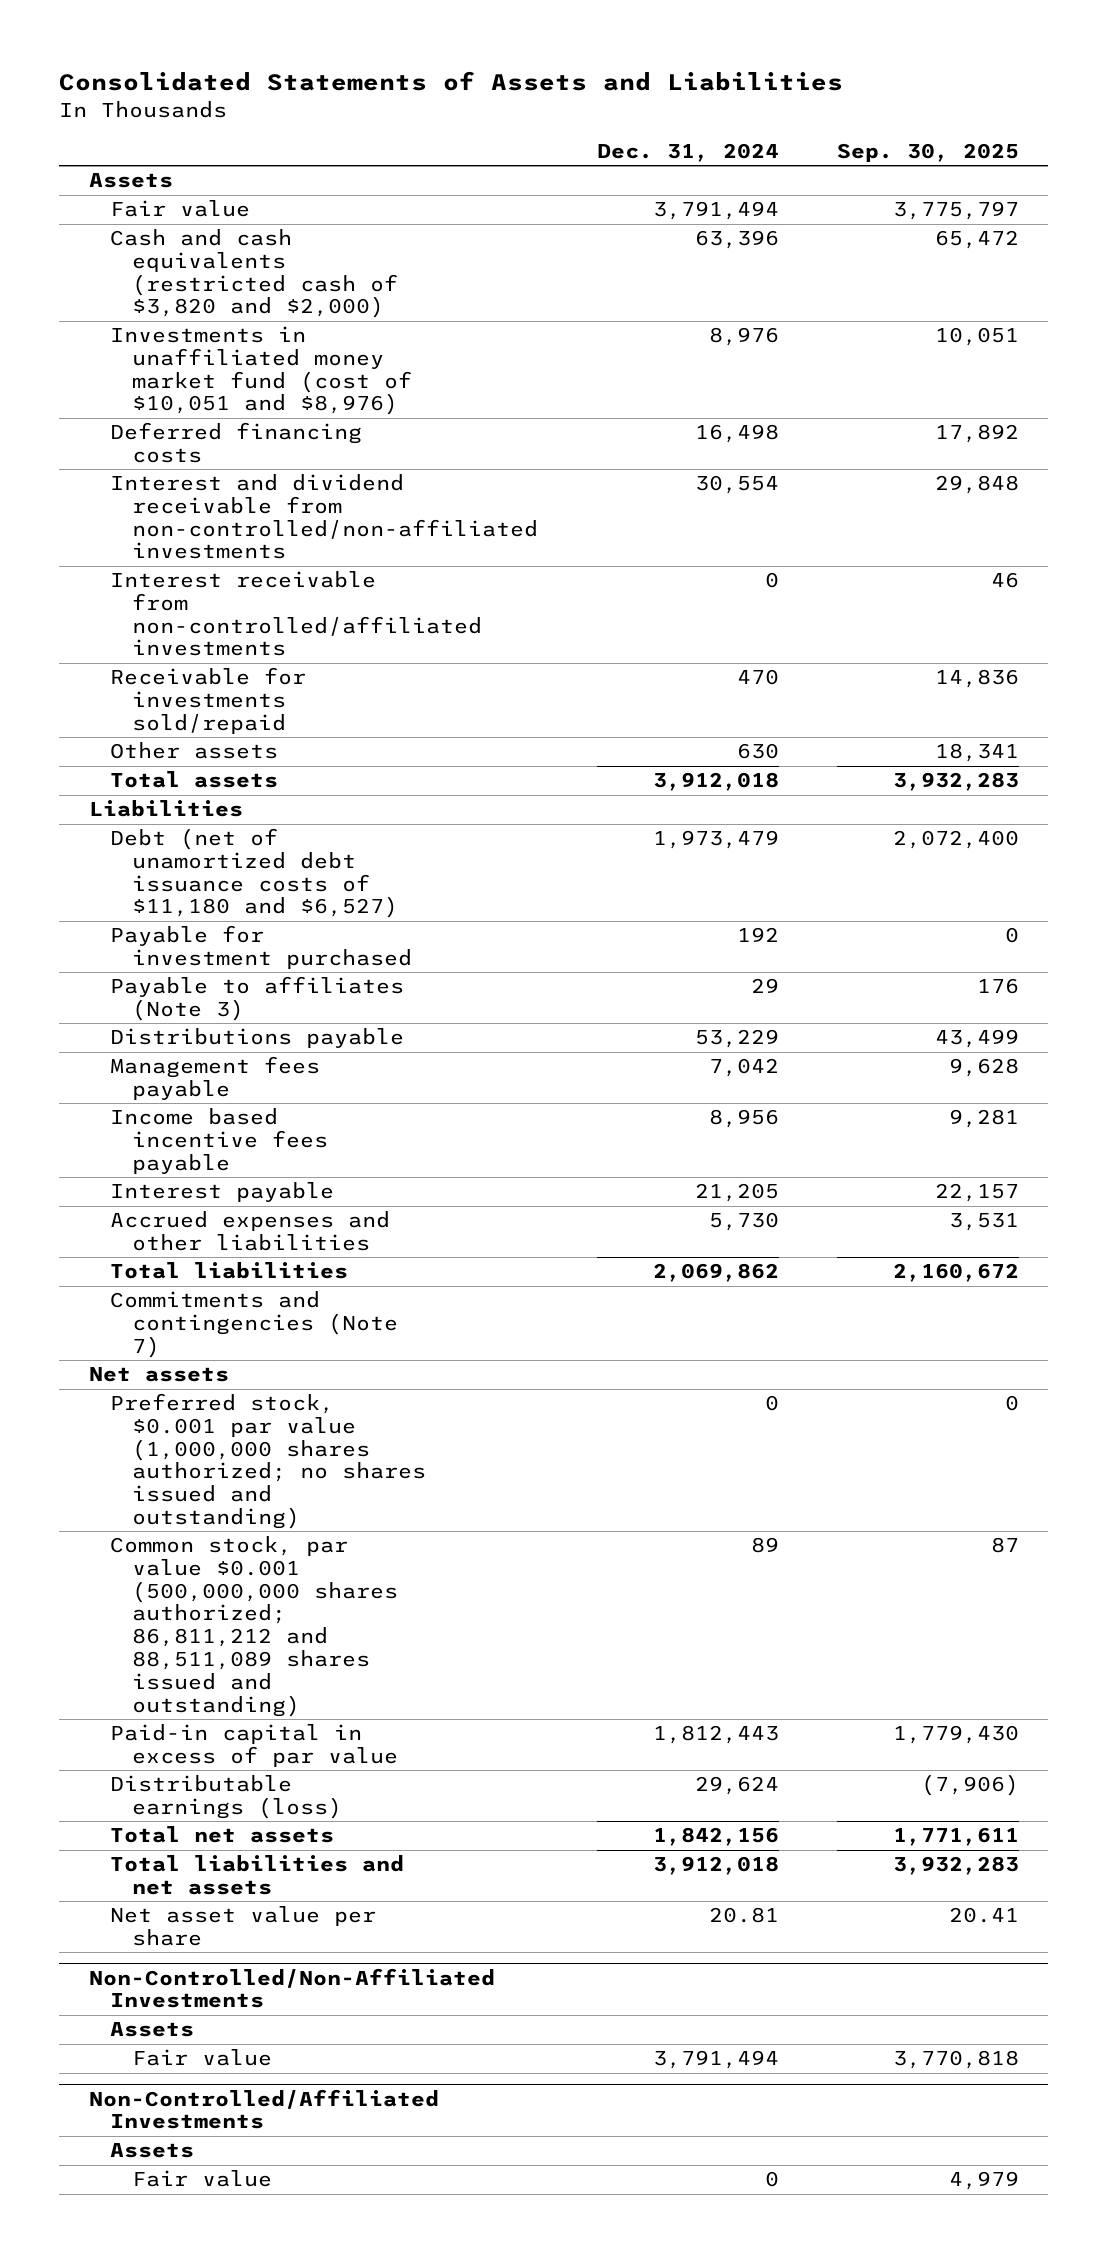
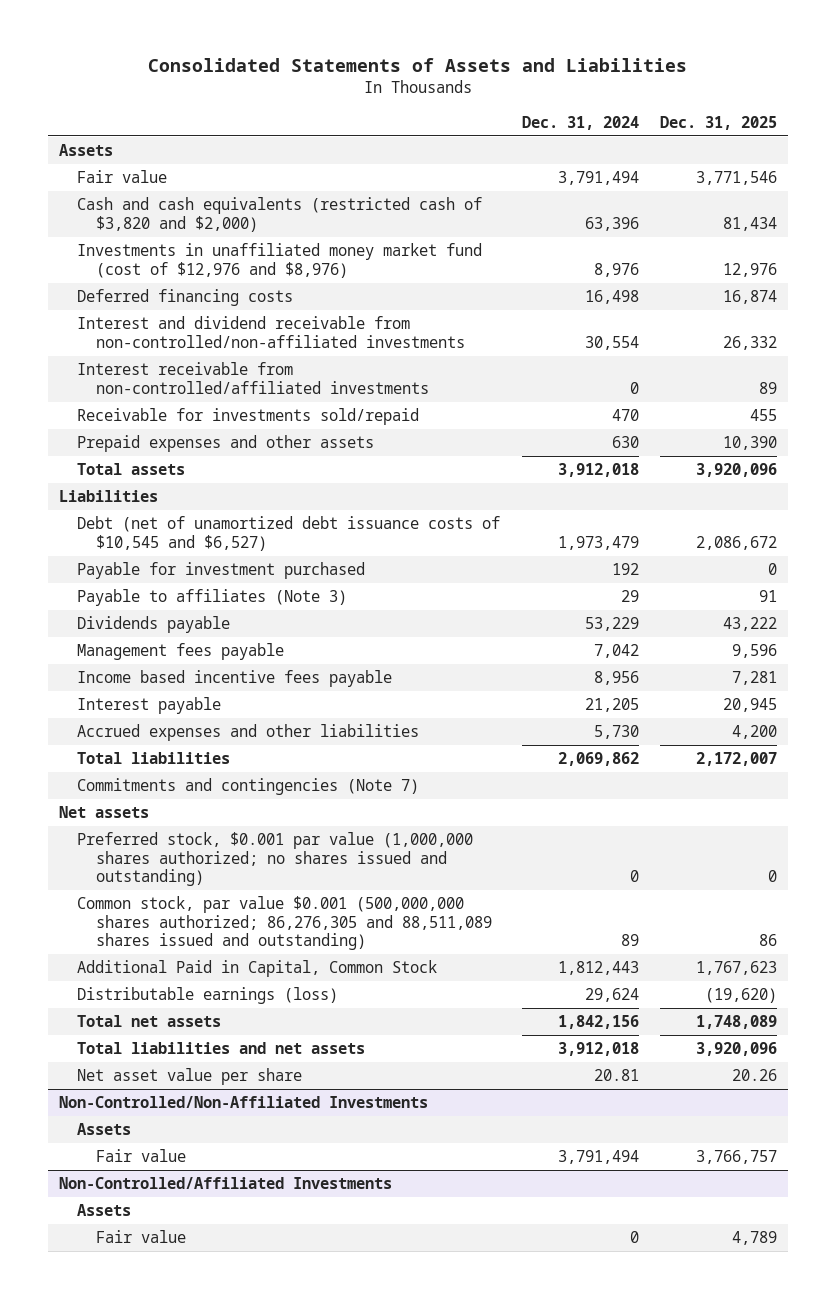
[837,142,1020,162] Sep. 30, 2025 -> none
none -> [660,115,778,130] Dec. 31, 2025
[110,326,413,416] Investments in unaffiliated money market fund (cost of $10,051 and $8,976) -> [77,243,483,278] Investments in unaffiliated money market fund (cost of $12,976 and $8,976)
[110,742,279,760] Other assets -> [77,435,375,453] Prepaid expenses and other assets
[110,828,399,919] Debt (net of unamortized debt issuance costs of $11,180 and $6,527) -> [77,516,501,551] Debt (net of unamortized debt issuance costs of $10,545 and $6,527)
[110,1028,405,1049] Distributions payable -> [77,616,231,634] Dividends payable
[110,1536,399,1717] Common stock, par value $0.001 (500,000,000 shares authorized; 86,811,212 and 88,511,089 shares issued and outstanding) -> [77,896,492,951] Common stock, par value $0.001 (500,000,000 shares authorized; 86,276,305 and 88,511,089 shares issued and outstanding)
[110,1724,399,1767] Paid-in capital in excess of par value -> [77,960,438,978] Additional Paid in Capital, Common Stock

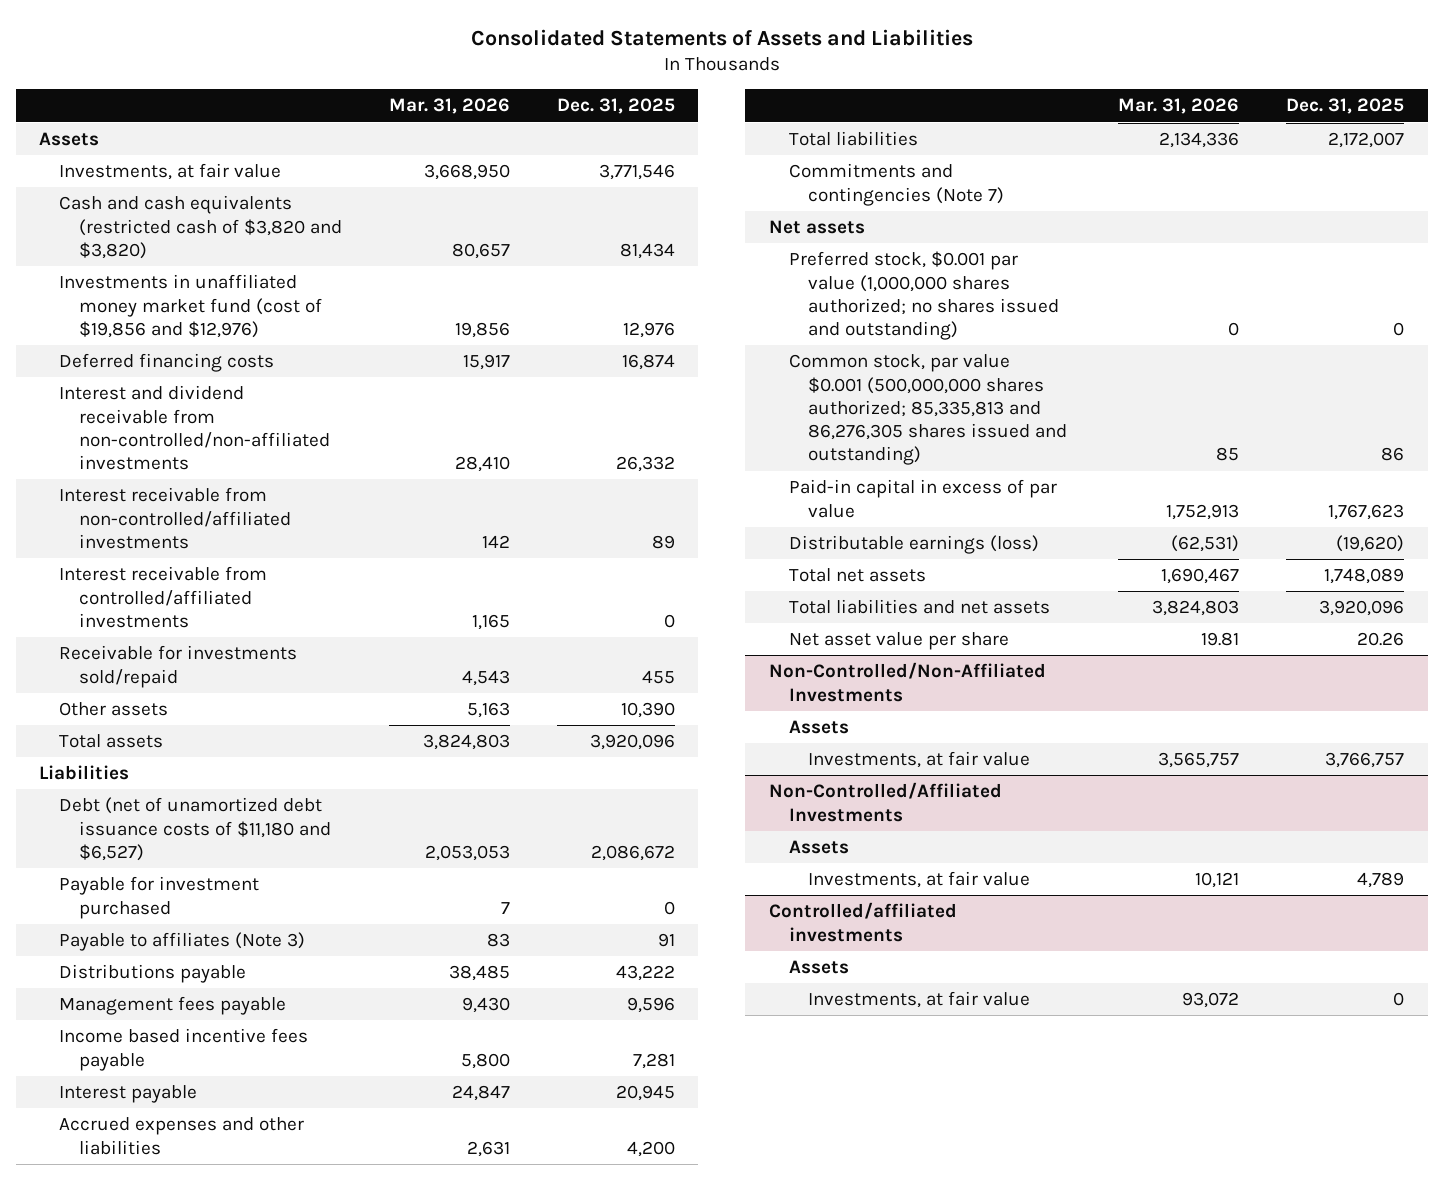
[521,115,639,130] Dec. 31, 2024 -> none
none -> [388,98,510,115] Mar. 31, 2026
[77,170,168,184] Fair value -> [58,163,281,181] Investments, at fair value
[77,197,483,232] Cash and cash equivalents (restricted cash of $3,820 and $2,000) -> [58,195,342,259] Cash and cash equivalents (restricted cash of $3,820 and $3,820)
[77,243,483,278] Investments in unaffiliated money market fund (cost of $12,976 and $8,976) -> [58,274,322,338] Investments in unaffiliated money market fund (cost of $19,856 and $12,976)
none -> [58,566,267,628] Interest receivable from controlled/affiliated investments
[77,435,375,453] Prepaid expenses and other assets -> [58,702,168,717] Other assets
[77,516,501,551] Debt (net of unamortized debt issuance costs of $10,545 and $6,527) -> [58,797,331,861] Debt (net of unamortized debt issuance costs of $11,180 and $6,527)
[77,616,231,634] Dividends payable -> [58,964,246,984] Distributions payable
[77,896,492,951] Common stock, par value $0.001 (500,000,000 shares authorized; 86,276,305 and 88,511,089 shares issued and outstanding) -> [788,354,1068,466] Common stock, par value $0.001 (500,000,000 shares authorized; 85,335,813 and 86,276,305 shares issued and outstanding)
[77,960,438,978] Additional Paid in Capital, Common Stock -> [788,479,1057,518] Paid-in capital in excess of par value
[95,1149,186,1163] Fair value -> [808,751,1031,769] Investments, at fair value
[95,1230,186,1244] Fair value -> [808,871,1031,889] Investments, at fair value
none -> [768,902,957,942] Controlled/affiliated investments
none -> [788,960,849,975] Assets
none -> [808,991,1031,1009] Investments, at fair value

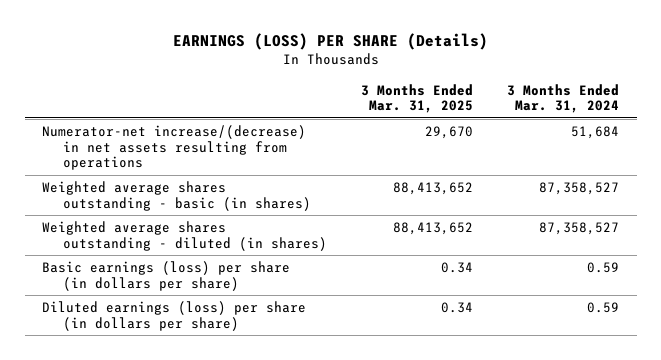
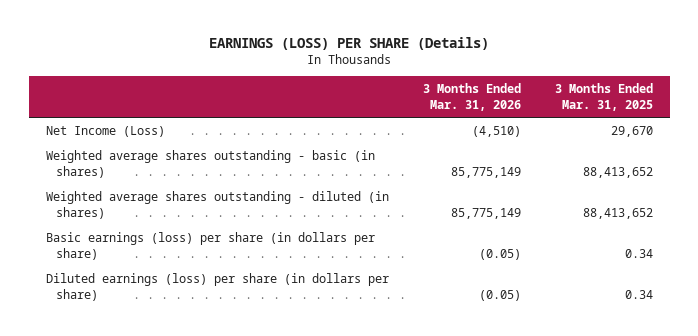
[507,83,620,114] 3 Months Ended Mar. 31, 2024 -> none
none -> [422,83,521,112] 3 Months Ended Mar. 31, 2026
[41,124,306,171] Numerator-net increase/(decrease) in net assets resulting from operations -> [45,125,165,137] Net Income (Loss)

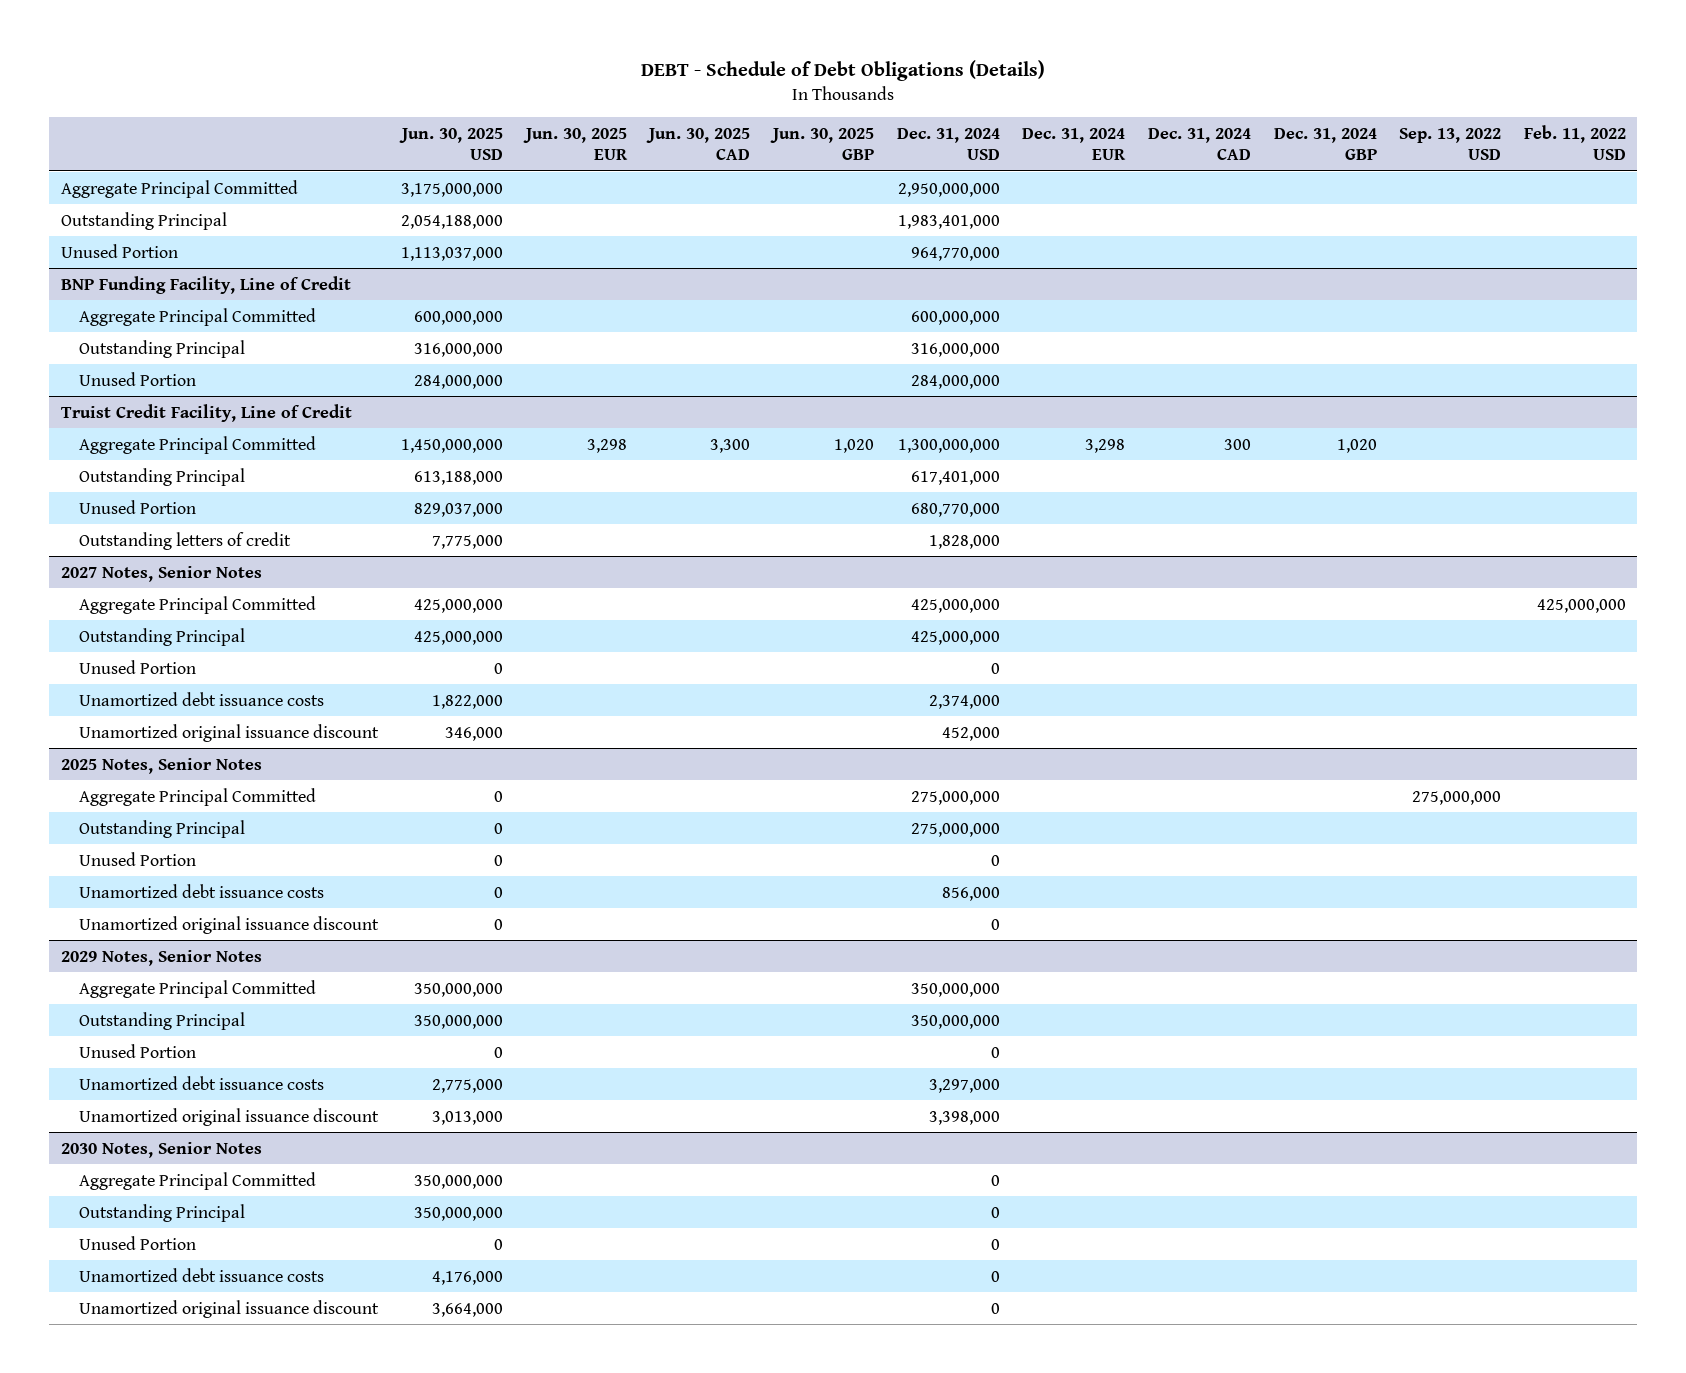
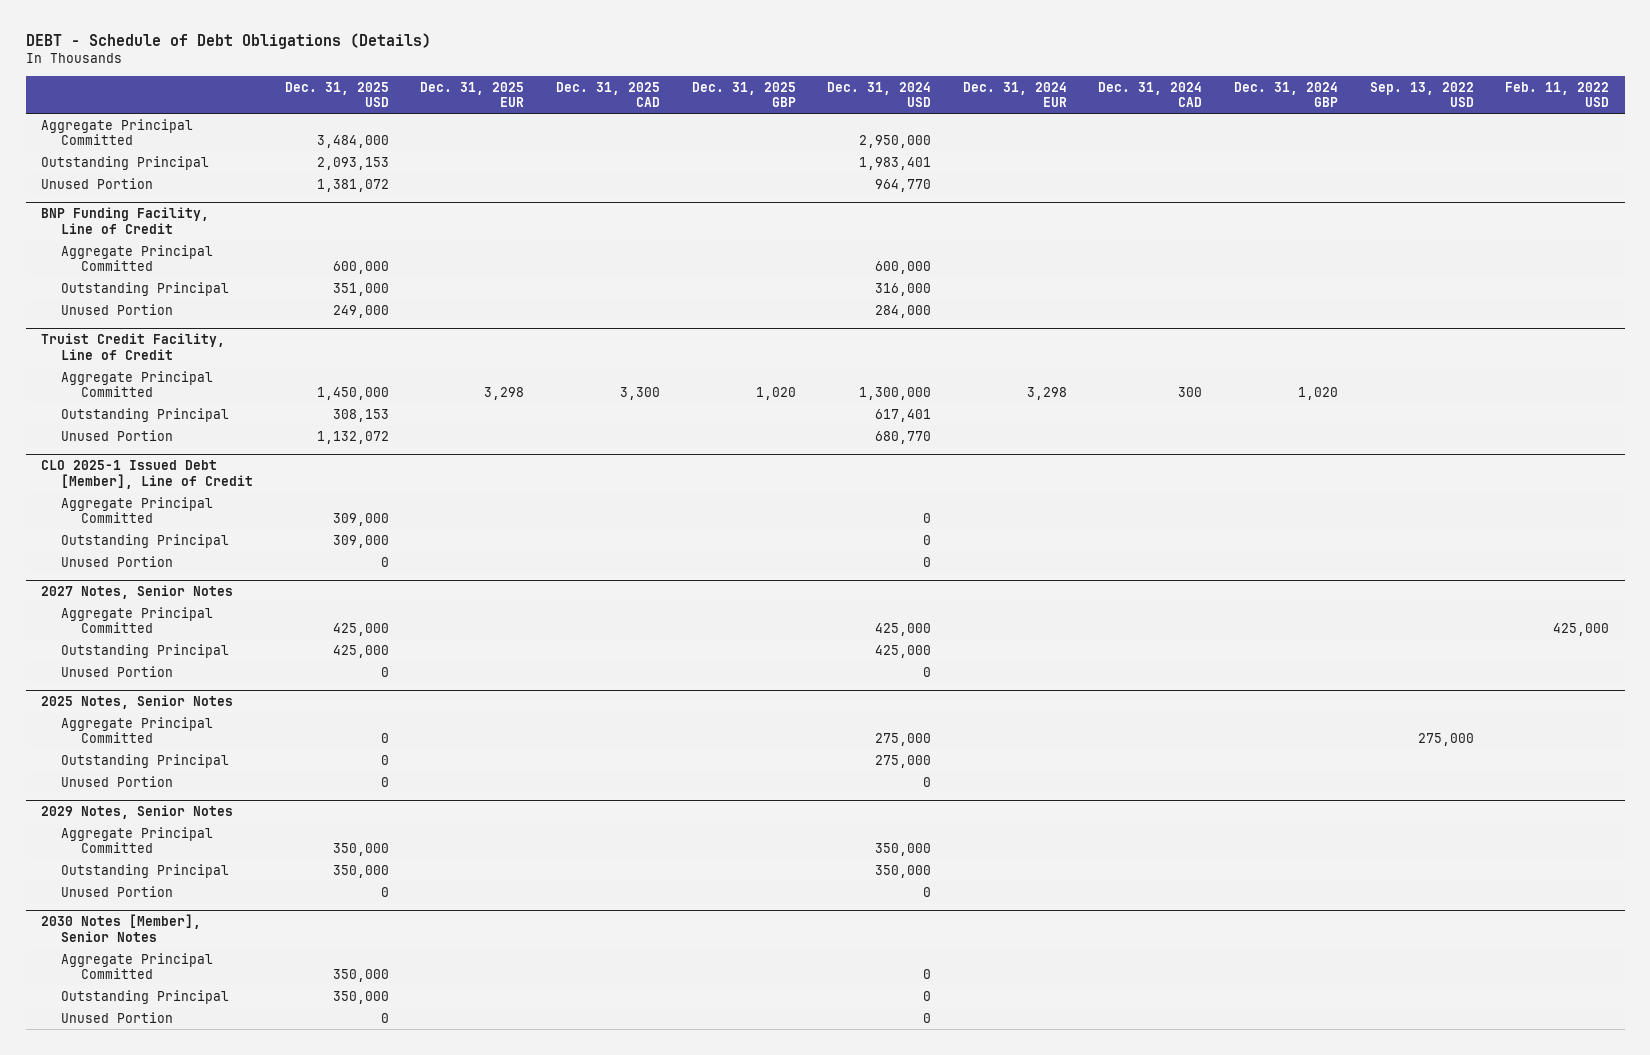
[398,127,503,161] Jun. 30, 2025 USD -> none
[522,127,628,161] Jun. 30, 2025 EUR -> none
[646,127,751,161] Jun. 30, 2025 CAD -> none
[769,127,874,161] Jun. 30, 2025 GBP -> none
none -> [284,81,389,108] Dec. 31, 2025 USD
none -> [420,81,525,108] Dec. 31, 2025 EUR
none -> [556,81,661,108] Dec. 31, 2025 CAD
none -> [691,81,796,108] Dec. 31, 2025 GBP
[897,182,1000,197] 2,950,000,000 -> [859,134,932,148] 2,950,000
[897,214,1000,229] 1,983,401,000 -> [859,156,932,170] 1,983,401
[910,246,1000,261] 964,770,000 -> [875,178,932,192] 964,770
[910,310,1000,325] 600,000,000 -> [875,260,932,274] 600,000
[910,342,1000,357] 316,000,000 -> [875,282,932,296] 316,000
[910,374,1000,389] 284,000,000 -> [875,304,932,318] 284,000
[79,531,292,550] Outstanding letters of credit -> none
[897,438,1000,453] 1,300,000,000 -> [859,386,932,400] 1,300,000
[910,470,1000,485] 617,401,000 -> [875,408,932,422] 617,401
[910,502,1000,517] 680,770,000 -> [875,430,932,444] 680,770
none -> [41,460,254,489] CLO 2025-1 Issued Debt [Member], Line of Credit
none -> [61,496,214,523] Aggregate Principal Committed
none -> [61,533,230,548] Outstanding Principal
none -> [61,555,174,567] Unused Portion
[910,598,1000,613] 425,000,000 -> [875,622,932,636] 425,000
[1536,598,1626,613] 425,000,000 -> [1553,622,1610,636] 425,000
[910,630,1000,645] 425,000,000 -> [875,644,932,658] 425,000
[79,691,325,706] Unamortized debt issuance costs -> none
[79,723,380,742] Unamortized original issuance discount -> none
[910,790,1000,805] 275,000,000 -> [875,732,932,746] 275,000
[1412,790,1502,805] 275,000,000 -> [1417,732,1474,746] 275,000
[910,822,1000,837] 275,000,000 -> [875,754,932,768] 275,000
[79,883,325,898] Unamortized debt issuance costs -> none
[79,915,380,934] Unamortized original issuance discount -> none
[910,982,1000,997] 350,000,000 -> [875,842,932,856] 350,000
[910,1014,1000,1029] 350,000,000 -> [875,864,932,878] 350,000
[79,1075,325,1090] Unamortized debt issuance costs -> none
[79,1107,380,1126] Unamortized original issuance discount -> none
[60,1141,262,1158] 2030 Notes, Senior Notes -> [41,914,202,942] 2030 Notes [Member], Senior Notes
[79,1267,325,1282] Unamortized debt issuance costs -> none
[79,1299,380,1318] Unamortized original issuance discount -> none

